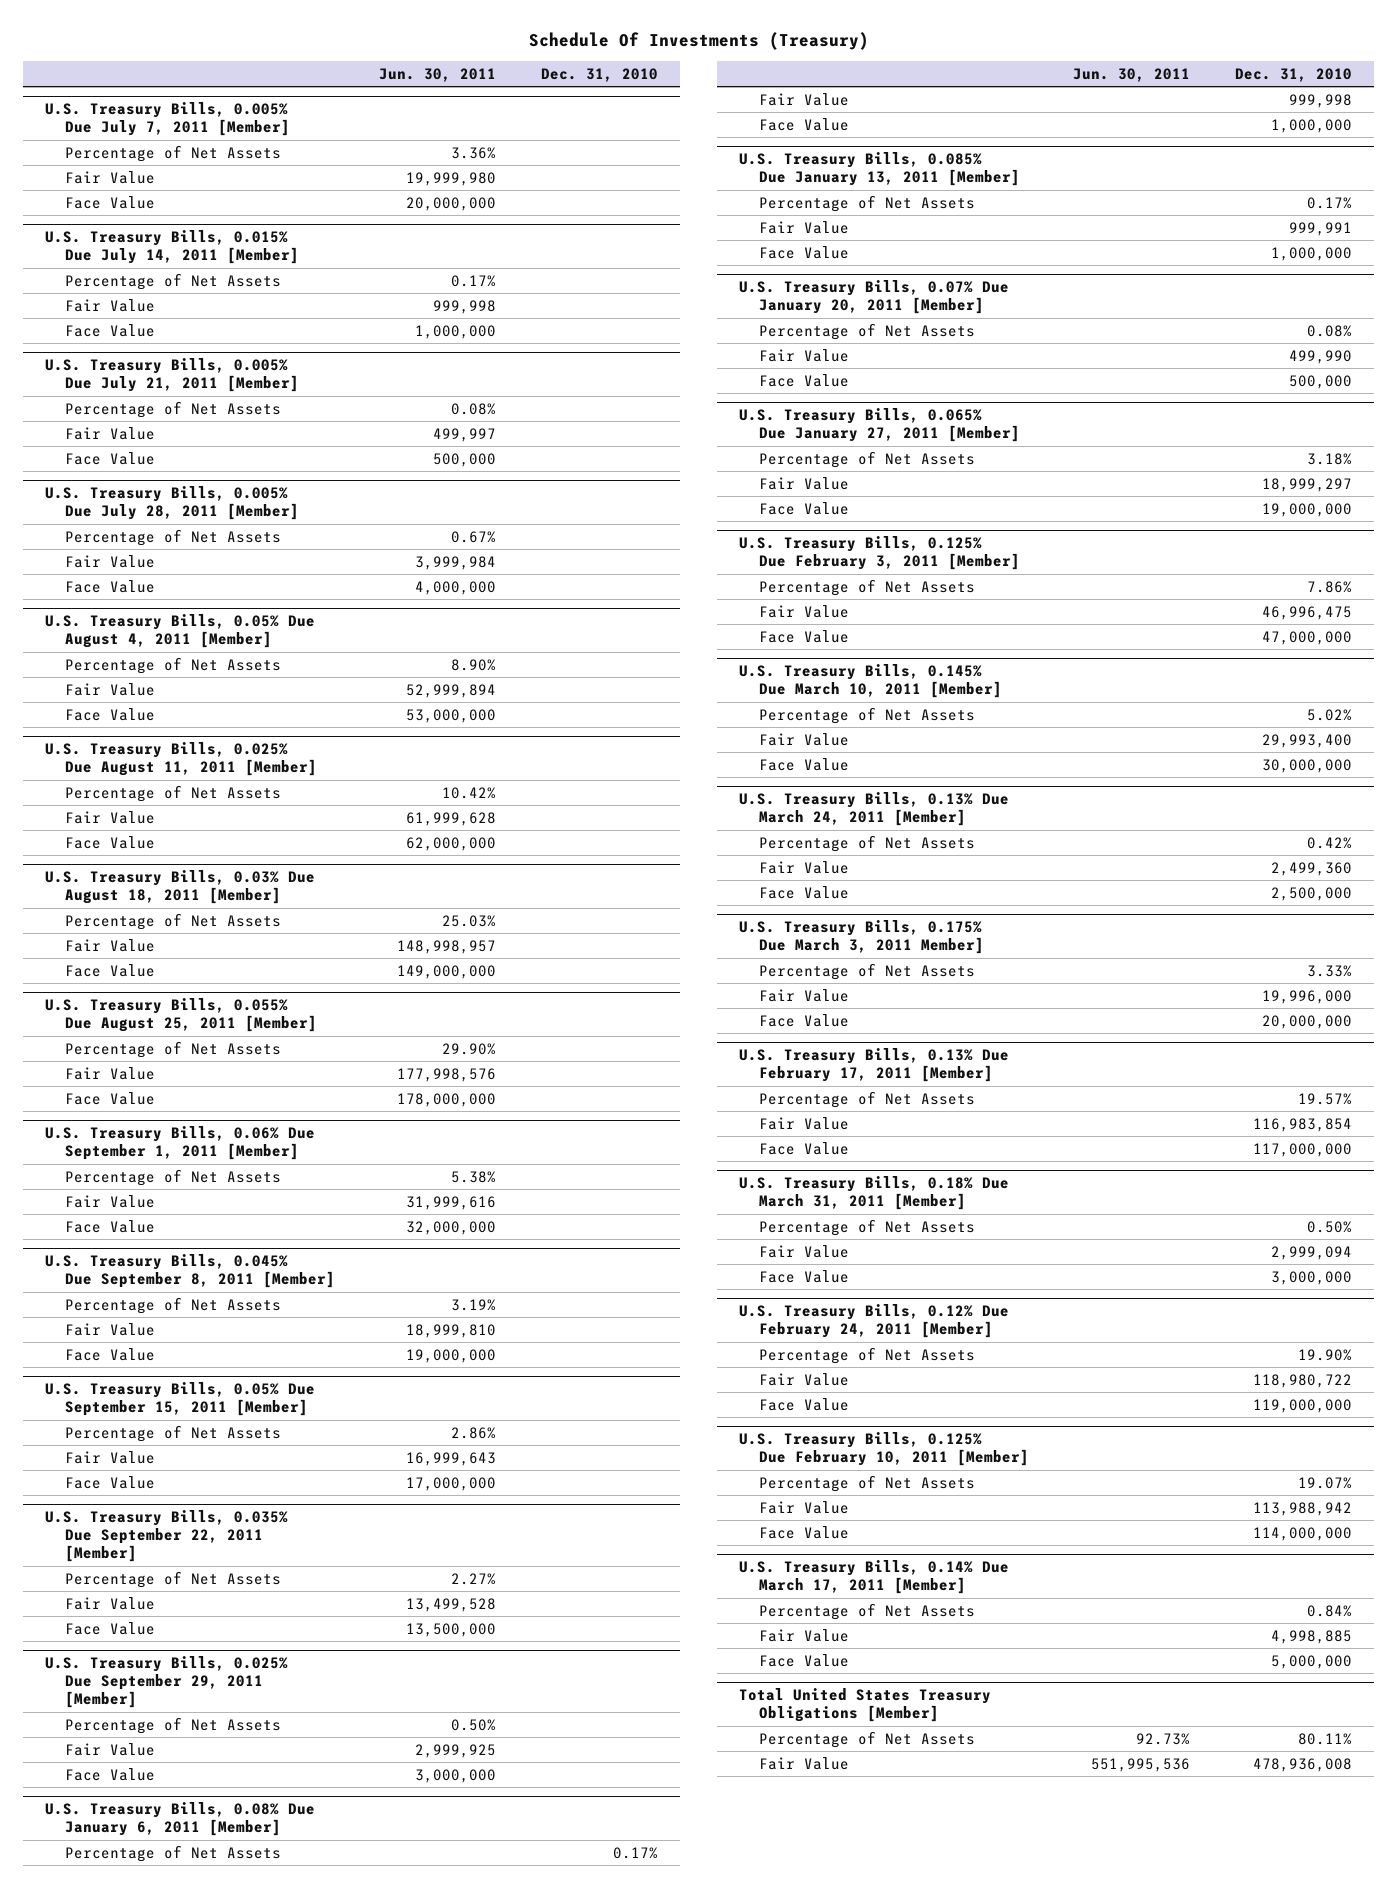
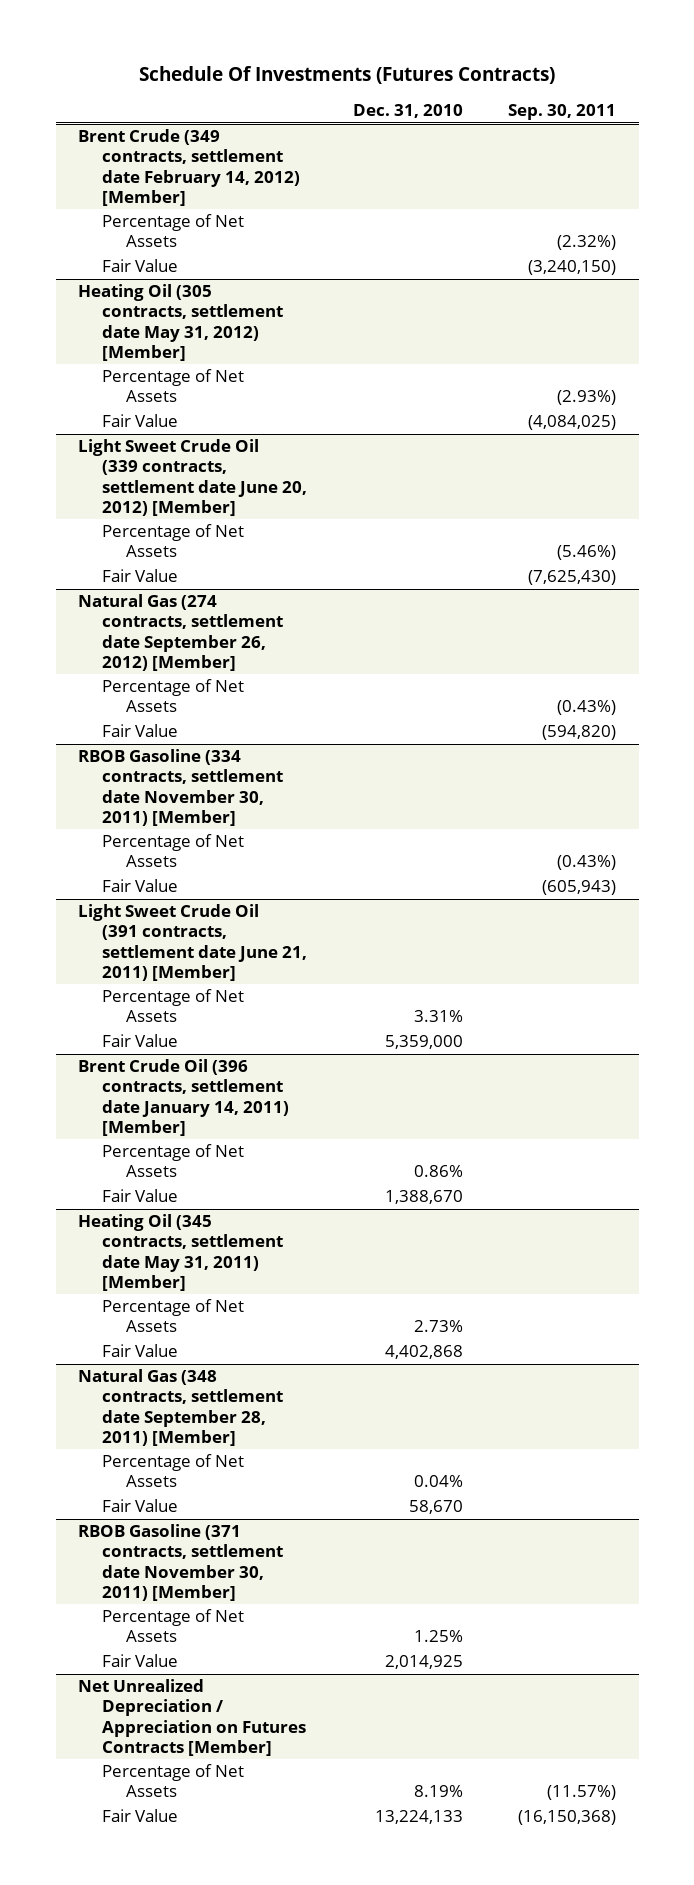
[528,32,869,51] Schedule Of Investments (Treasury) -> [139,66,556,85] Schedule Of Investments (Futures Contracts)
[379,68,497,83] Jun. 30, 2011 -> none
none -> [508,103,617,120] Sep. 30, 2011
[45,101,291,137] U.S. Treasury Bills, 0.005% Due July 7, 2011 [Member] -> none
[65,144,282,162] Percentage of Net Assets -> none
[65,170,156,184] Fair Value -> none
[65,195,156,209] Face Value -> none
[45,229,300,265] U.S. Treasury Bills, 0.015% Due July 14, 2011 [Member] -> none
[65,272,282,290] Percentage of Net Assets -> none
[65,298,156,312] Fair Value -> none
[65,323,156,337] Face Value -> none
[45,357,300,393] U.S. Treasury Bills, 0.005% Due July 21, 2011 [Member] -> none
[65,400,282,418] Percentage of Net Assets -> none
[65,426,156,440] Fair Value -> none
[65,451,156,465] Face Value -> none
[45,485,300,521] U.S. Treasury Bills, 0.005% Due July 28, 2011 [Member] -> none
[65,528,282,546] Percentage of Net Assets -> none
[65,554,156,568] Fair Value -> none
[65,579,156,593] Face Value -> none
[45,613,316,649] U.S. Treasury Bills, 0.05% Due August 4, 2011 [Member] -> none
[65,656,282,674] Percentage of Net Assets -> none
[65,682,156,696] Fair Value -> none
[65,707,156,721] Face Value -> none
[45,741,318,777] U.S. Treasury Bills, 0.025% Due August 11, 2011 [Member] -> none
[65,784,282,802] Percentage of Net Assets -> none
[65,810,156,824] Fair Value -> none
[65,835,156,849] Face Value -> none
[45,869,316,905] U.S. Treasury Bills, 0.03% Due August 18, 2011 [Member] -> none
[65,912,282,930] Percentage of Net Assets -> none
[65,938,156,952] Fair Value -> none
[65,963,156,977] Face Value -> none
[45,997,318,1033] U.S. Treasury Bills, 0.055% Due August 25, 2011 [Member] -> none
[65,1040,282,1058] Percentage of Net Assets -> none
[65,1066,156,1080] Fair Value -> none
[65,1091,156,1105] Face Value -> none
[45,1125,316,1161] U.S. Treasury Bills, 0.06% Due September 1, 2011 [Member] -> none
[65,1168,282,1186] Percentage of Net Assets -> none
[65,1194,156,1208] Fair Value -> none
[65,1219,156,1233] Face Value -> none
[45,1253,336,1289] U.S. Treasury Bills, 0.045% Due September 8, 2011 [Member] -> none
[65,1296,282,1314] Percentage of Net Assets -> none
[65,1322,156,1336] Fair Value -> none
[65,1347,156,1361] Face Value -> none
[45,1381,316,1417] U.S. Treasury Bills, 0.05% Due September 15, 2011 [Member] -> none
[65,1424,282,1442] Percentage of Net Assets -> none
[65,1450,156,1464] Fair Value -> none
[65,1475,156,1489] Face Value -> none
[45,1509,289,1563] U.S. Treasury Bills, 0.035% Due September 22, 2011 [Member] -> none
[65,1570,282,1588] Percentage of Net Assets -> none
[65,1596,156,1610] Fair Value -> none
[65,1621,156,1635] Face Value -> none
[45,1655,289,1709] U.S. Treasury Bills, 0.025% Due September 29, 2011 [Member] -> none
[65,1716,282,1734] Percentage of Net Assets -> none
[65,1742,156,1756] Fair Value -> none
[65,1767,156,1781] Face Value -> none
[45,1801,316,1837] U.S. Treasury Bills, 0.08% Due January 6, 2011 [Member] -> none
[65,1844,282,1862] Percentage of Net Assets -> none
[759,92,850,106] Fair Value -> none
[759,117,850,131] Face Value -> none
[739,151,1021,187] U.S. Treasury Bills, 0.085% Due January 13, 2011 [Member] -> none
[759,194,976,212] Percentage of Net Assets -> none
[759,220,850,234] Fair Value -> none
[759,245,850,259] Face Value -> none
[739,279,1010,315] U.S. Treasury Bills, 0.07% Due January 20, 2011 [Member] -> none
[759,322,976,340] Percentage of Net Assets -> none
[759,348,850,362] Fair Value -> none
[759,373,850,387] Face Value -> none
[739,407,1021,443] U.S. Treasury Bills, 0.065% Due January 27, 2011 [Member] -> none
[759,450,976,468] Percentage of Net Assets -> none
[759,476,850,490] Fair Value -> none
[759,501,850,515] Face Value -> none
[739,535,1021,571] U.S. Treasury Bills, 0.125% Due February 3, 2011 [Member] -> none
[759,578,976,596] Percentage of Net Assets -> none
[759,604,850,618] Fair Value -> none
[759,629,850,643] Face Value -> none
[739,663,1003,699] U.S. Treasury Bills, 0.145% Due March 10, 2011 [Member] -> none
[759,706,976,724] Percentage of Net Assets -> none
[759,732,850,746] Fair Value -> none
[759,757,850,771] Face Value -> none
[739,791,1010,827] U.S. Treasury Bills, 0.13% Due March 24, 2011 [Member] -> none
[759,834,976,852] Percentage of Net Assets -> none
[759,860,850,874] Fair Value -> none
[759,885,850,899] Face Value -> none
[739,919,985,955] U.S. Treasury Bills, 0.175% Due March 3, 2011 Member] -> none
[759,962,976,980] Percentage of Net Assets -> none
[759,988,850,1002] Fair Value -> none
[759,1013,850,1027] Face Value -> none
[739,1047,1010,1083] U.S. Treasury Bills, 0.13% Due February 17, 2011 [Member] -> none
[759,1090,976,1108] Percentage of Net Assets -> none
[759,1116,850,1130] Fair Value -> none
[759,1141,850,1155] Face Value -> none
[739,1175,1010,1211] U.S. Treasury Bills, 0.18% Due March 31, 2011 [Member] -> none
[759,1218,976,1236] Percentage of Net Assets -> none
[759,1244,850,1258] Fair Value -> none
[759,1269,850,1283] Face Value -> none
[739,1303,1010,1339] U.S. Treasury Bills, 0.12% Due February 24, 2011 [Member] -> none
[759,1346,976,1364] Percentage of Net Assets -> none
[759,1372,850,1386] Fair Value -> none
[759,1397,850,1411] Face Value -> none
[739,1431,1030,1467] U.S. Treasury Bills, 0.125% Due February 10, 2011 [Member] -> none
[759,1474,976,1492] Percentage of Net Assets -> none
[759,1500,850,1514] Fair Value -> none
[759,1525,850,1539] Face Value -> none
[739,1559,1010,1595] U.S. Treasury Bills, 0.14% Due March 17, 2011 [Member] -> none
[759,1602,976,1620] Percentage of Net Assets -> none
[759,1628,850,1642] Fair Value -> none
[759,1653,850,1667] Face Value -> none
[739,1687,992,1723] Total United States Treasury Obligations [Member] -> none
[759,1730,976,1748] Percentage of Net Assets -> none
[759,1756,850,1770] Fair Value -> none
none -> [78,129,301,206] Brent Crude (349 contracts, settlement date February 14, 2012) [Member]
none -> [102,214,245,248] Percentage of Net Assets
none -> [102,259,179,273] Fair Value
none -> [78,284,284,361] Heating Oil (305 contracts, settlement date May 31, 2012) [Member]
none -> [102,369,245,403] Percentage of Net Assets
none -> [102,414,179,428] Fair Value
none -> [78,439,308,516] Light Sweet Crude Oil (339 contracts, settlement date June 20, 2012) [Member]
none -> [102,524,245,558] Percentage of Net Assets
none -> [102,569,179,583] Fair Value
none -> [78,594,284,671] Natural Gas (274 contracts, settlement date September 26, 2012) [Member]
none -> [102,679,245,713] Percentage of Net Assets
none -> [102,724,179,738] Fair Value
none -> [78,749,284,826] RBOB Gasoline (334 contracts, settlement date November 30, 2011) [Member]
none -> [102,834,245,868] Percentage of Net Assets
none -> [102,879,179,893] Fair Value
none -> [78,904,308,981] Light Sweet Crude Oil (391 contracts, settlement date June 21, 2011) [Member]
none -> [102,989,245,1023] Percentage of Net Assets
none -> [102,1034,179,1048] Fair Value
none -> [78,1059,290,1136] Brent Crude Oil (396 contracts, settlement date January 14, 2011) [Member]
none -> [102,1144,245,1178] Percentage of Net Assets
none -> [102,1189,179,1203] Fair Value
none -> [78,1214,284,1291] Heating Oil (345 contracts, settlement date May 31, 2011) [Member]
none -> [102,1299,245,1333] Percentage of Net Assets
none -> [102,1344,179,1358] Fair Value
none -> [78,1369,284,1446] Natural Gas (348 contracts, settlement date September 28, 2011) [Member]
none -> [102,1454,245,1488] Percentage of Net Assets
none -> [102,1499,179,1513] Fair Value
none -> [78,1524,284,1601] RBOB Gasoline (371 contracts, settlement date November 30, 2011) [Member]
none -> [102,1609,245,1643] Percentage of Net Assets
none -> [102,1654,179,1668] Fair Value
none -> [78,1679,307,1756] Net Unrealized Depreciation / Appreciation on Futures Contracts [Member]
none -> [102,1764,245,1798] Percentage of Net Assets
none -> [102,1809,179,1823] Fair Value

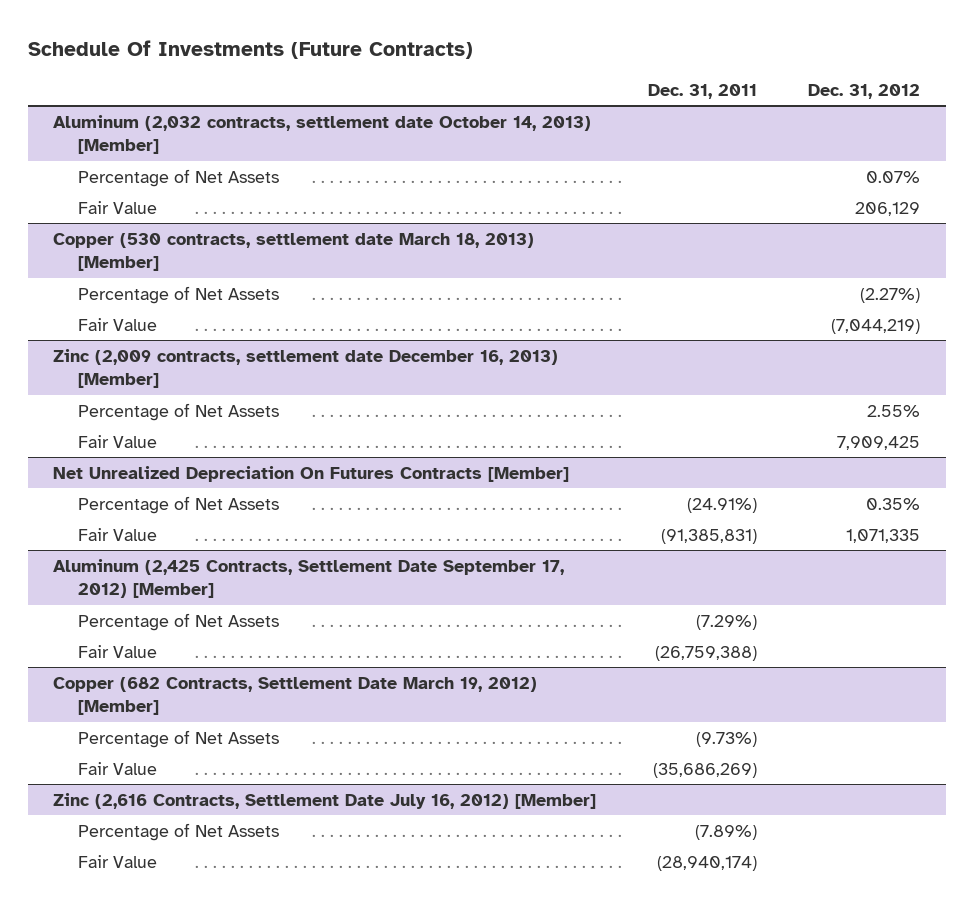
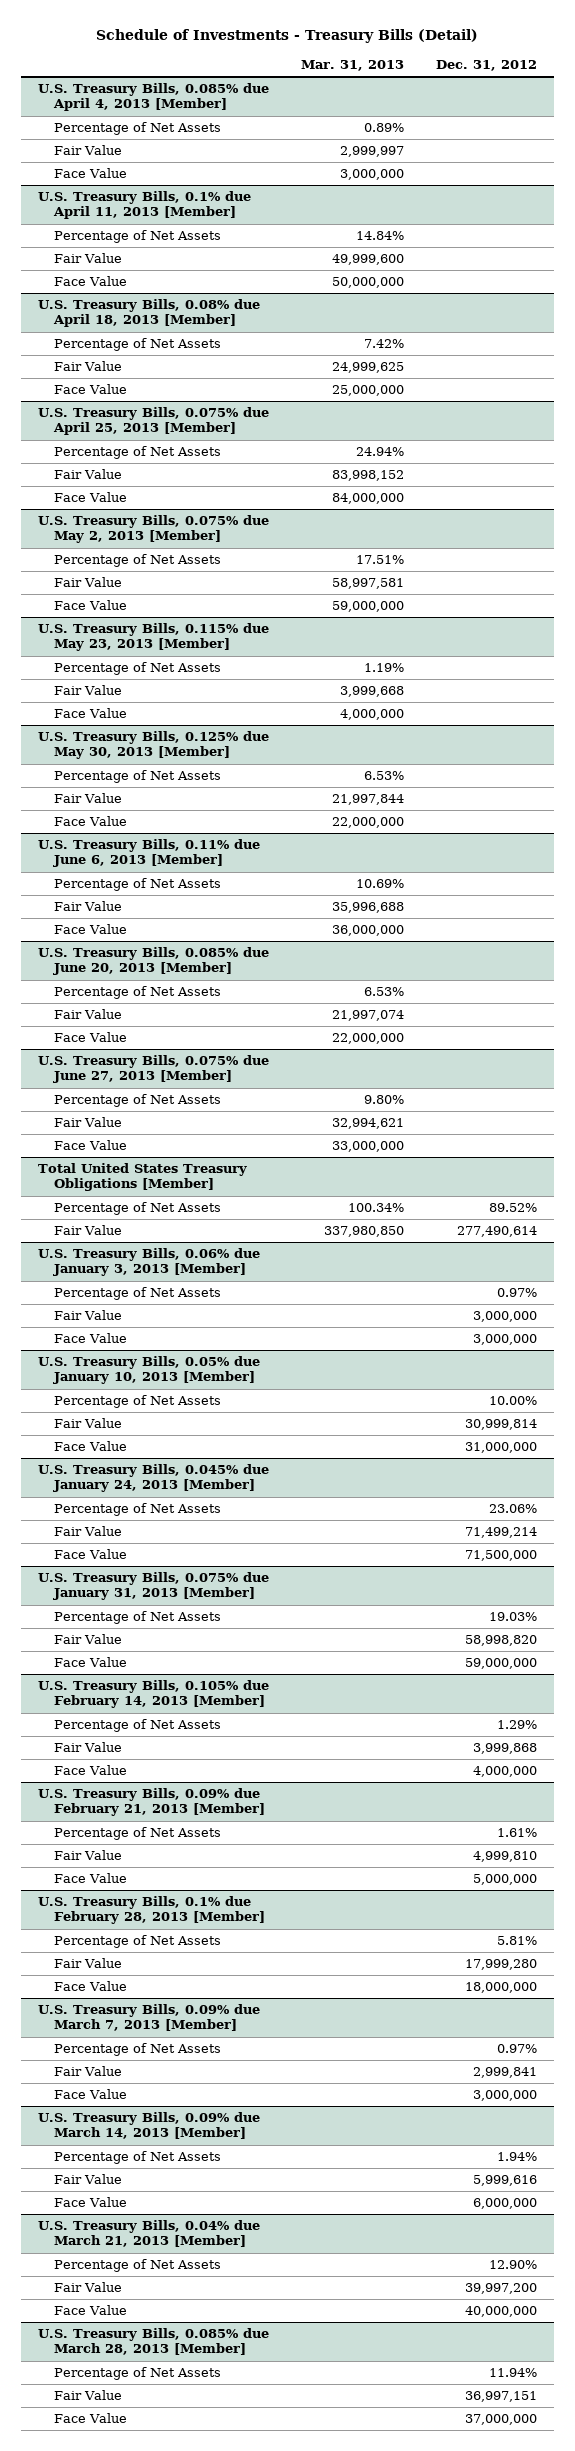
[27,39,473,59] Schedule Of Investments (Future Contracts) -> [96,29,479,44] Schedule of Investments - Treasury Bills (Detail)
[647,83,757,99] Dec. 31, 2011 -> none
none -> [300,59,404,71] Mar. 31, 2013
[53,114,592,155] Aluminum (2,032 contracts, settlement date October 14, 2013) [Member] -> none
[77,168,279,187] Percentage of Net Assets -> none
[77,200,157,214] Fair Value -> none
[53,232,535,272] Copper (530 contracts, settlement date March 18, 2013) [Member] -> none
[77,285,279,304] Percentage of Net Assets -> none
[77,317,157,331] Fair Value -> none
[53,348,559,389] Zinc (2,009 contracts, settlement date December 16, 2013) [Member] -> none
[77,402,279,421] Percentage of Net Assets -> none
[77,434,157,448] Fair Value -> none
[53,465,570,482] Net Unrealized Depreciation On Futures Contracts [Member] -> none
[77,495,279,514] Percentage of Net Assets -> none
[77,527,157,541] Fair Value -> none
[53,558,565,599] Aluminum (2,425 Contracts, Settlement Date September 17, 2012) [Member] -> none
[77,612,279,631] Percentage of Net Assets -> none
[77,644,157,658] Fair Value -> none
[53,676,538,716] Copper (682 Contracts, Settlement Date March 19, 2012) [Member] -> none
[77,729,279,748] Percentage of Net Assets -> none
[77,761,157,775] Fair Value -> none
[53,792,597,809] Zinc (2,616 Contracts, Settlement Date July 16, 2012) [Member] -> none
[77,822,279,841] Percentage of Net Assets -> none
[77,854,157,868] Fair Value -> none
none -> [37,83,269,112] U.S. Treasury Bills, 0.085% due April 4, 2013 [Member]
none -> [53,122,221,136] Percentage of Net Assets
none -> [53,145,122,156] Fair Value
none -> [53,168,127,179] Face Value
none -> [37,191,251,220] U.S. Treasury Bills, 0.1% due April 11, 2013 [Member]
none -> [53,230,221,244] Percentage of Net Assets
none -> [53,253,122,264] Fair Value
none -> [53,276,127,287] Face Value
none -> [37,299,260,328] U.S. Treasury Bills, 0.08% due April 18, 2013 [Member]
none -> [53,338,221,352] Percentage of Net Assets
none -> [53,361,122,372] Fair Value
none -> [53,384,127,395] Face Value
none -> [37,407,269,436] U.S. Treasury Bills, 0.075% due April 25, 2013 [Member]
none -> [53,446,221,460] Percentage of Net Assets
none -> [53,469,122,480] Fair Value
none -> [53,492,127,503] Face Value
none -> [37,515,269,544] U.S. Treasury Bills, 0.075% due May 2, 2013 [Member]
none -> [53,554,221,568] Percentage of Net Assets
none -> [53,577,122,588] Fair Value
none -> [53,600,127,611] Face Value
none -> [37,623,269,652] U.S. Treasury Bills, 0.115% due May 23, 2013 [Member]
none -> [53,662,221,676] Percentage of Net Assets
none -> [53,685,122,696] Fair Value
none -> [53,708,127,719] Face Value
none -> [37,731,269,760] U.S. Treasury Bills, 0.125% due May 30, 2013 [Member]
none -> [53,770,221,784] Percentage of Net Assets
none -> [53,793,122,804] Fair Value
none -> [53,816,127,827] Face Value
none -> [37,839,260,868] U.S. Treasury Bills, 0.11% due June 6, 2013 [Member]
none -> [53,878,221,892] Percentage of Net Assets
none -> [53,901,122,912] Fair Value
none -> [53,924,127,935] Face Value
none -> [37,947,269,976] U.S. Treasury Bills, 0.085% due June 20, 2013 [Member]
none -> [53,986,221,1000] Percentage of Net Assets
none -> [53,1009,122,1020] Fair Value
none -> [53,1032,127,1043] Face Value
none -> [37,1055,269,1084] U.S. Treasury Bills, 0.075% due June 27, 2013 [Member]
none -> [53,1094,221,1108] Percentage of Net Assets
none -> [53,1117,122,1128] Fair Value
none -> [53,1140,127,1151] Face Value
none -> [37,1163,247,1192] Total United States Treasury Obligations [Member]
none -> [53,1202,221,1216] Percentage of Net Assets
none -> [53,1225,122,1236] Fair Value
none -> [37,1248,260,1277] U.S. Treasury Bills, 0.06% due January 3, 2013 [Member]
none -> [53,1287,221,1301] Percentage of Net Assets
none -> [53,1310,122,1321] Fair Value
none -> [53,1333,127,1344] Face Value
none -> [37,1356,260,1385] U.S. Treasury Bills, 0.05% due January 10, 2013 [Member]
none -> [53,1395,221,1409] Percentage of Net Assets
none -> [53,1418,122,1429] Fair Value
none -> [53,1441,127,1452] Face Value
none -> [37,1464,269,1493] U.S. Treasury Bills, 0.045% due January 24, 2013 [Member]
none -> [53,1503,221,1517] Percentage of Net Assets
none -> [53,1526,122,1537] Fair Value
none -> [53,1549,127,1560] Face Value
none -> [37,1572,269,1601] U.S. Treasury Bills, 0.075% due January 31, 2013 [Member]
none -> [53,1611,221,1625] Percentage of Net Assets
none -> [53,1634,122,1645] Fair Value
none -> [53,1657,127,1668] Face Value
none -> [37,1680,269,1709] U.S. Treasury Bills, 0.105% due February 14, 2013 [Member]
none -> [53,1719,221,1733] Percentage of Net Assets
none -> [53,1742,122,1753] Fair Value
none -> [53,1765,127,1776] Face Value
none -> [37,1788,265,1817] U.S. Treasury Bills, 0.09% due February 21, 2013 [Member]
none -> [53,1827,221,1841] Percentage of Net Assets
none -> [53,1850,122,1861] Fair Value
none -> [53,1873,127,1884] Face Value
none -> [37,1896,265,1925] U.S. Treasury Bills, 0.1% due February 28, 2013 [Member]
none -> [53,1935,221,1949] Percentage of Net Assets
none -> [53,1958,122,1969] Fair Value
none -> [53,1981,127,1992] Face Value
none -> [37,2004,260,2032] U.S. Treasury Bills, 0.09% due March 7, 2013 [Member]
none -> [53,2043,221,2057] Percentage of Net Assets
none -> [53,2066,122,2077] Fair Value
none -> [53,2089,127,2100] Face Value
none -> [37,2112,260,2140] U.S. Treasury Bills, 0.09% due March 14, 2013 [Member]
none -> [53,2151,221,2165] Percentage of Net Assets
none -> [53,2174,122,2185] Fair Value
none -> [53,2197,127,2208] Face Value
none -> [37,2220,260,2248] U.S. Treasury Bills, 0.04% due March 21, 2013 [Member]
none -> [53,2259,221,2273] Percentage of Net Assets
none -> [53,2282,122,2293] Fair Value
none -> [53,2305,127,2316] Face Value
none -> [37,2328,269,2356] U.S. Treasury Bills, 0.085% due March 28, 2013 [Member]
none -> [53,2367,221,2381] Percentage of Net Assets
none -> [53,2390,122,2401] Fair Value
none -> [53,2413,127,2424] Face Value

